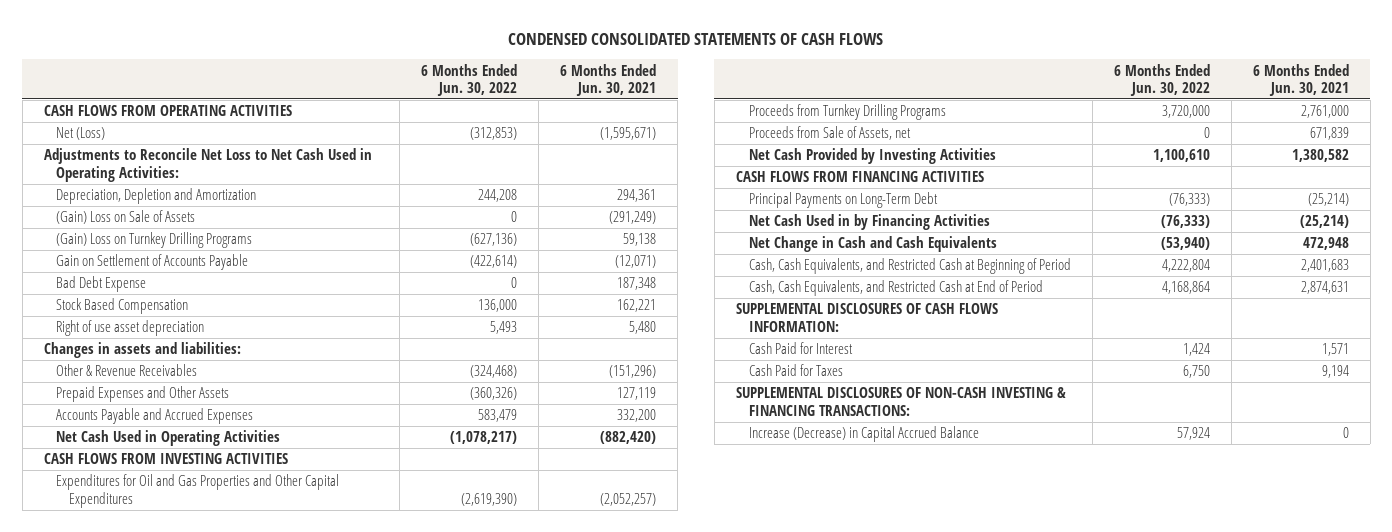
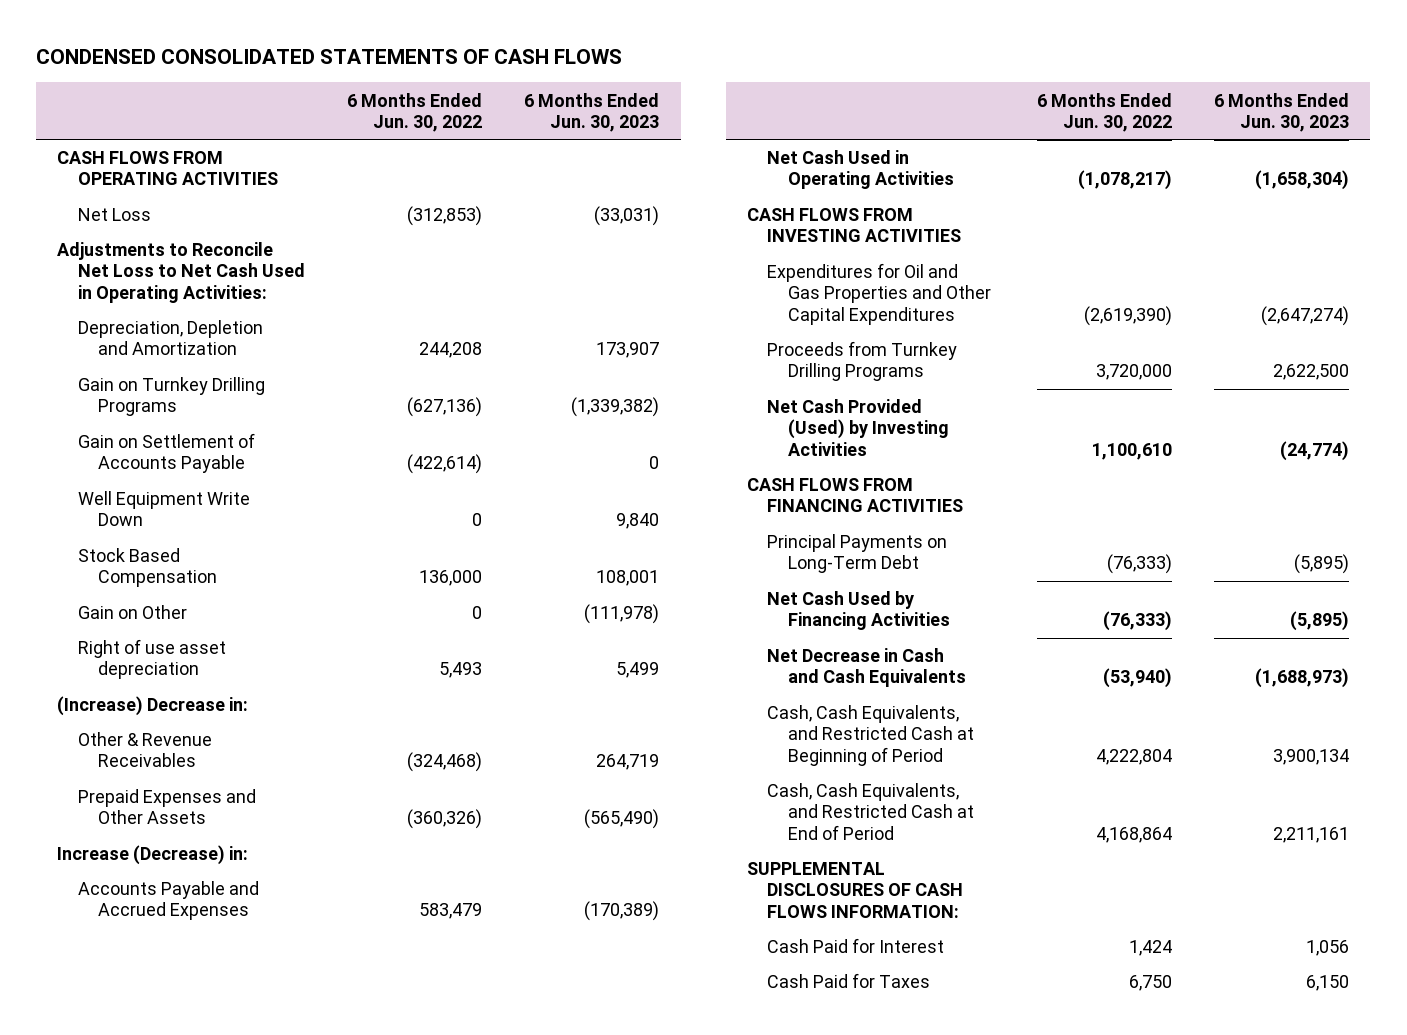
[560,63,657,97] 6 Months Ended Jun. 30, 2021 -> none
none -> [524,92,660,132] 6 Months Ended Jun. 30, 2023
[56,127,106,141] Net (Loss) -> [77,208,151,222] Net Loss
[56,210,196,225] (Gain) Loss on Sale of Assets -> none
[56,232,253,249] (Gain) Loss on Turnkey Drilling Programs -> [77,377,265,417] Gain on Turnkey Drilling Programs
[56,276,147,293] Bad Debt Expense -> none
none -> [77,491,250,527] Well Equipment Write Down
none -> [77,605,187,620] Gain on Other
[43,342,241,359] Changes in assets and liabilities: -> none
none -> [57,696,249,717] (Increase) Decrease in:
none -> [57,845,249,866] Increase (Decrease) in:
[748,126,911,141] Proceeds from Sale of Assets, net -> none
[748,148,996,165] Net Cash Provided by Investing Activities -> [767,399,949,456] Net Cash Provided (Used) by Investing Activities
[748,214,990,231] Net Cash Used in by Financing Activities -> [767,591,950,631] Net Cash Used by Financing Activities
[748,236,997,253] Net Change in Cash and Cash Equivalents -> [767,648,966,688] Net Decrease in Cash and Cash Equivalents
[736,387,1067,416] SUPPLEMENTAL DISCLOSURES OF NON-CASH INVESTING & FINANCING TRANSACTIONS: -> none
[748,426,979,443] Increase (Decrease) in Capital Accrued Balance -> none

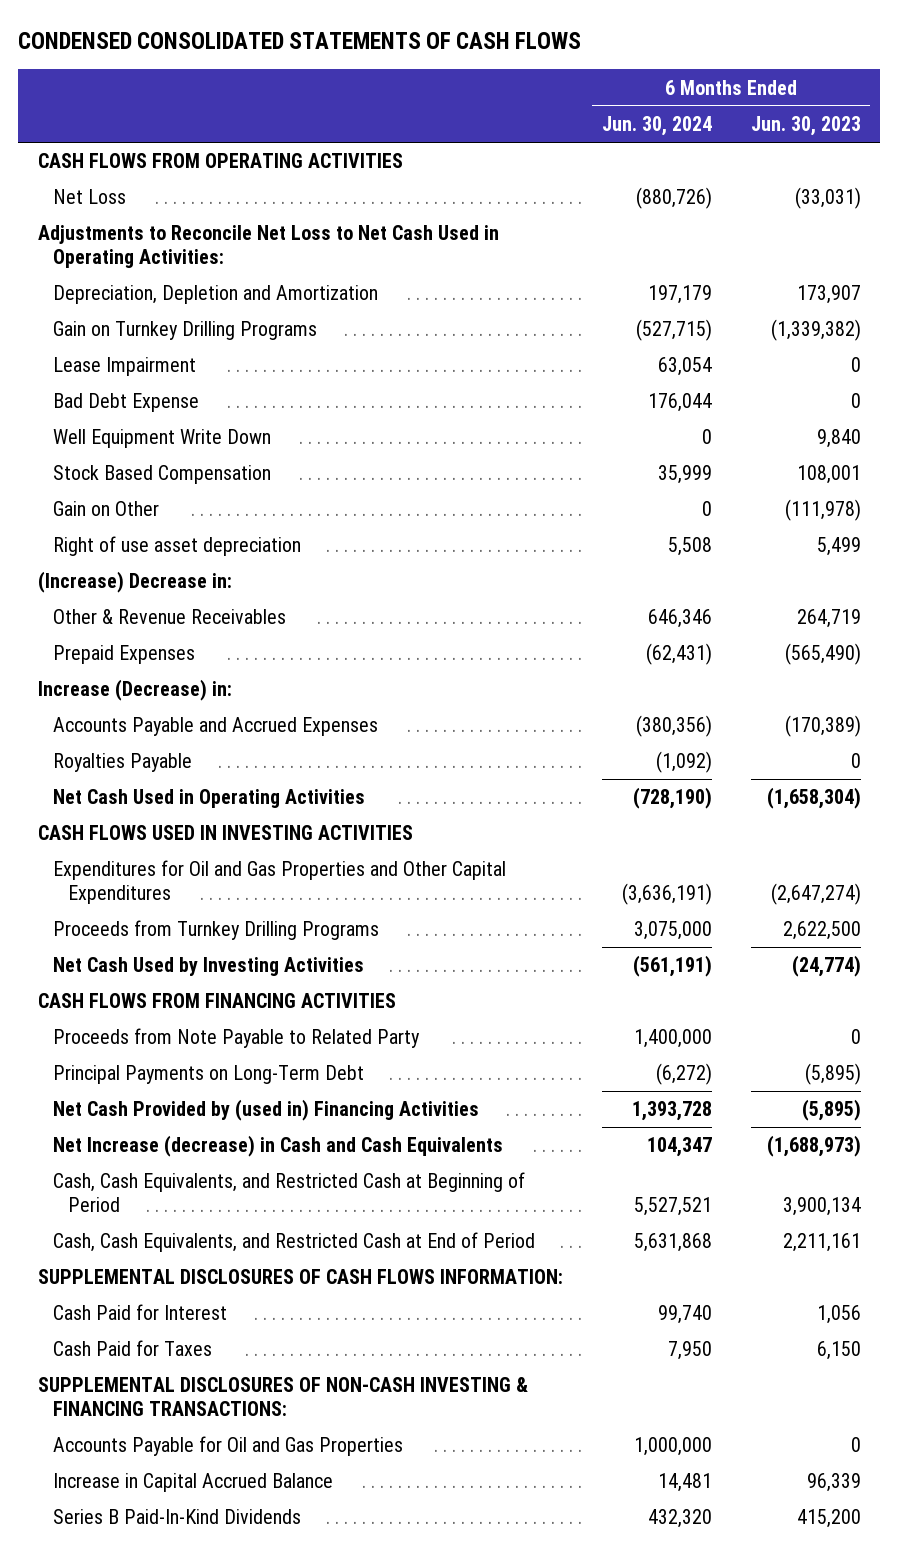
[347,92,483,132] 6 Months Ended Jun. 30, 2022 -> none
none -> [601,116,712,137] Jun. 30, 2024
[77,433,255,474] Gain on Settlement of Accounts Payable -> none
none -> [52,357,196,377] Lease Impairment
none -> [52,393,199,413] Bad Debt Expense
[77,789,256,825] Prepaid Expenses and Other Assets -> [52,645,195,665] Prepaid Expenses
none -> [52,753,192,773] Royalties Payable
[747,208,962,243] CASH FLOWS FROM INVESTING ACTIVITIES -> [37,825,413,841] CASH FLOWS USED IN INVESTING ACTIVITIES
[767,399,949,456] Net Cash Provided (Used) by Investing Activities -> [52,957,364,977] Net Cash Used by Investing Activities
none -> [52,1028,420,1049] Proceeds from Note Payable to Related Party
[767,591,950,631] Net Cash Used by Financing Activities -> [52,1099,479,1122] Net Cash Provided by (used in) Financing Activities
[767,648,966,688] Net Decrease in Cash and Cash Equivalents -> [52,1135,503,1158] Net Increase (decrease) in Cash and Cash Equivalents
none -> [37,1377,528,1416] SUPPLEMENTAL DISCLOSURES OF NON-CASH INVESTING & FINANCING TRANSACTIONS:
none -> [52,1436,403,1457] Accounts Payable for Oil and Gas Properties
none -> [52,1473,333,1493] Increase in Capital Accrued Balance
none -> [52,1509,301,1525] Series B Paid-In-Kind Dividends

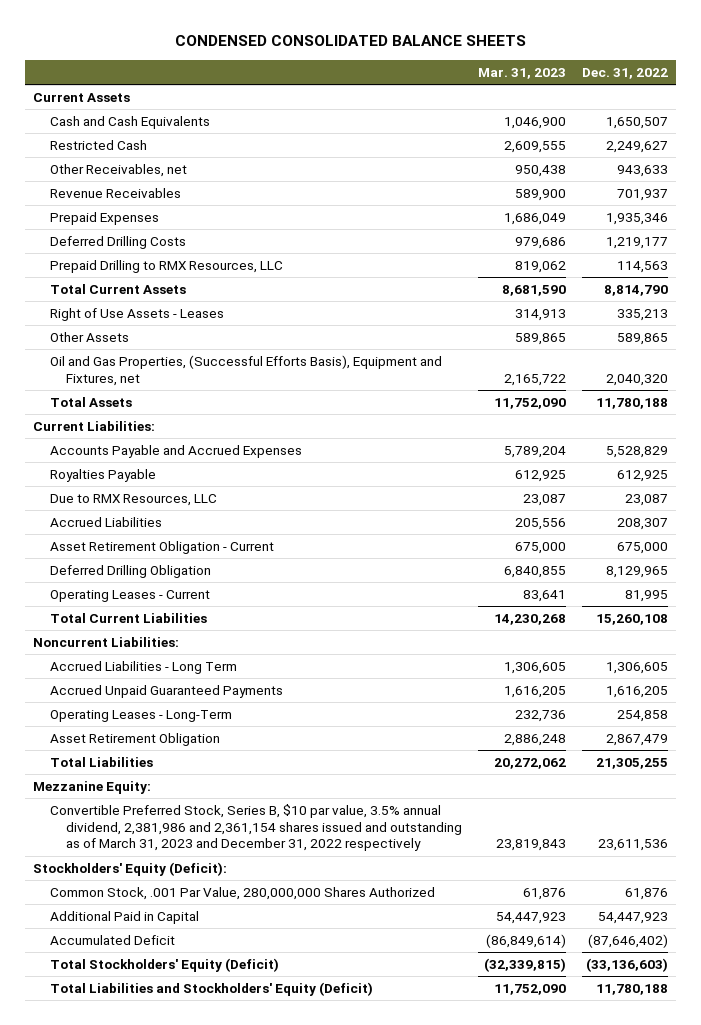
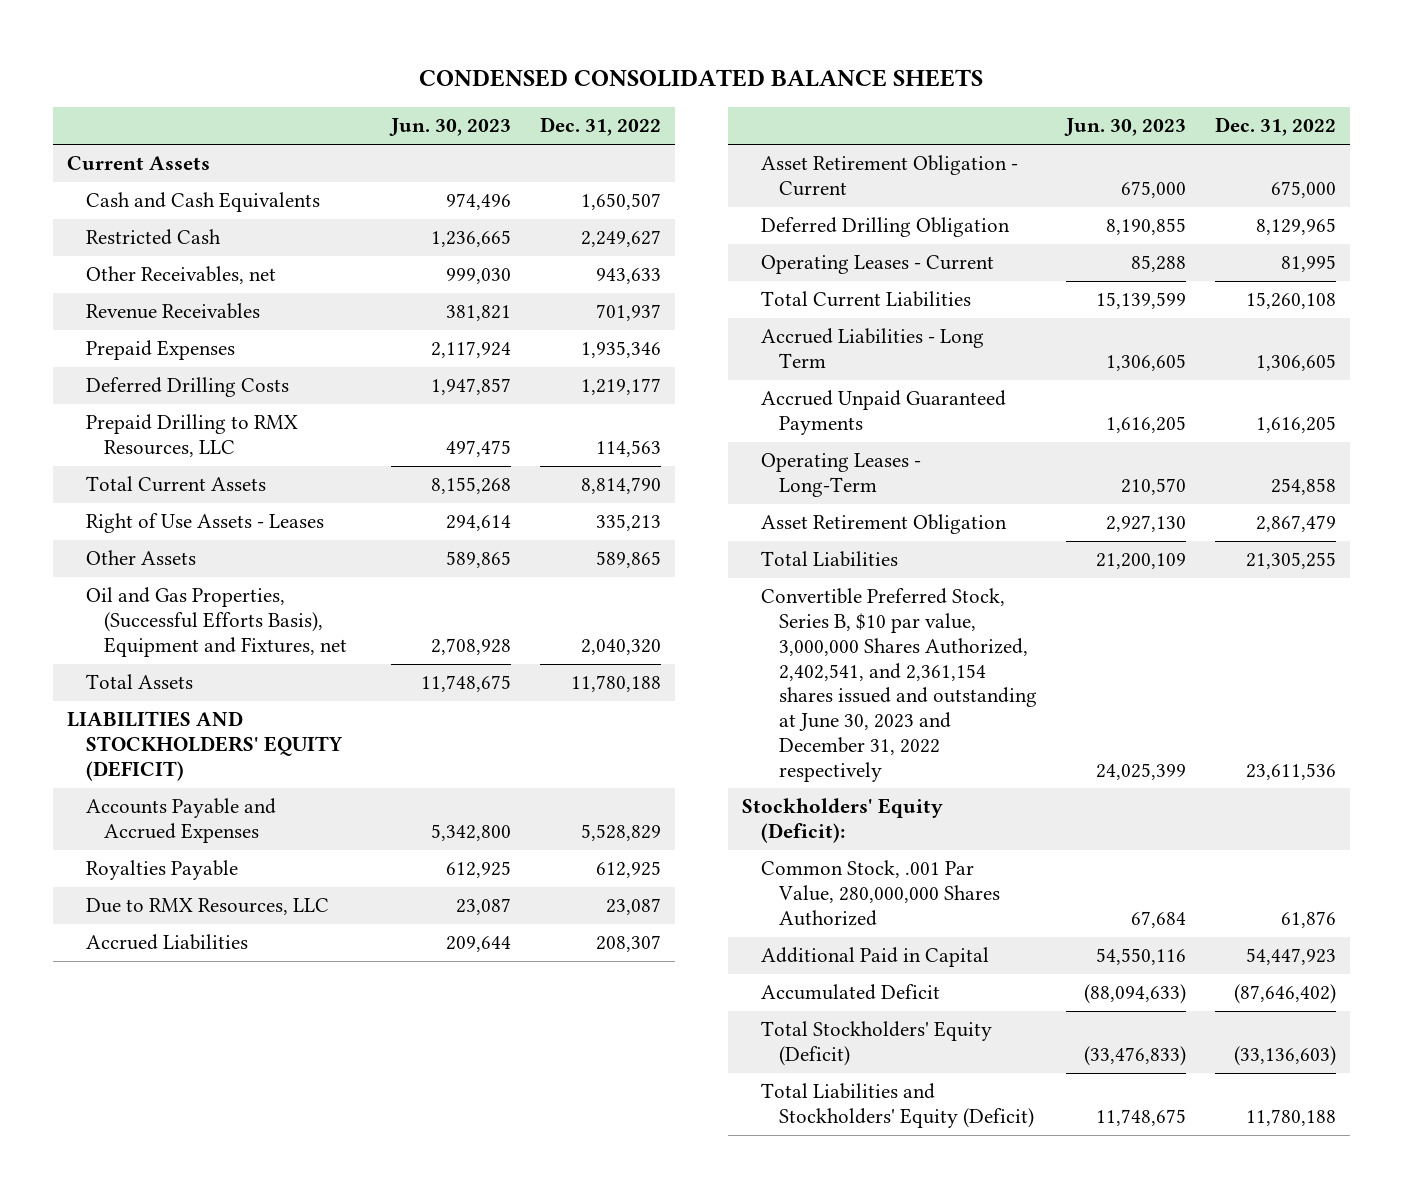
[478,67,567,79] Mar. 31, 2023 -> none
none -> [388,118,511,137] Jun. 30, 2023
[33,420,156,431] Current Liabilities: -> none
none -> [67,711,343,781] LIABILITIES AND STOCKHOLDERS' EQUITY (DEFICIT)
[33,636,180,647] Noncurrent Liabilities: -> none
[33,780,152,794] Mezzanine Equity: -> none
[49,803,462,852] Convertible Preferred Stock, Series B, $10 par value, 3.5% annual dividend, 2,381,986 and 2,361,154 shares issued and outstanding as of March 31, 2023 and December 31, 2022 respectively -> [760,588,1038,782] Convertible Preferred Stock, Series B, $10 par value, 3,000,000 Shares Authorized, 2,402,541, and 2,361,154 shares issued and outstanding at June 30, 2023 and December 31, 2022 respectively

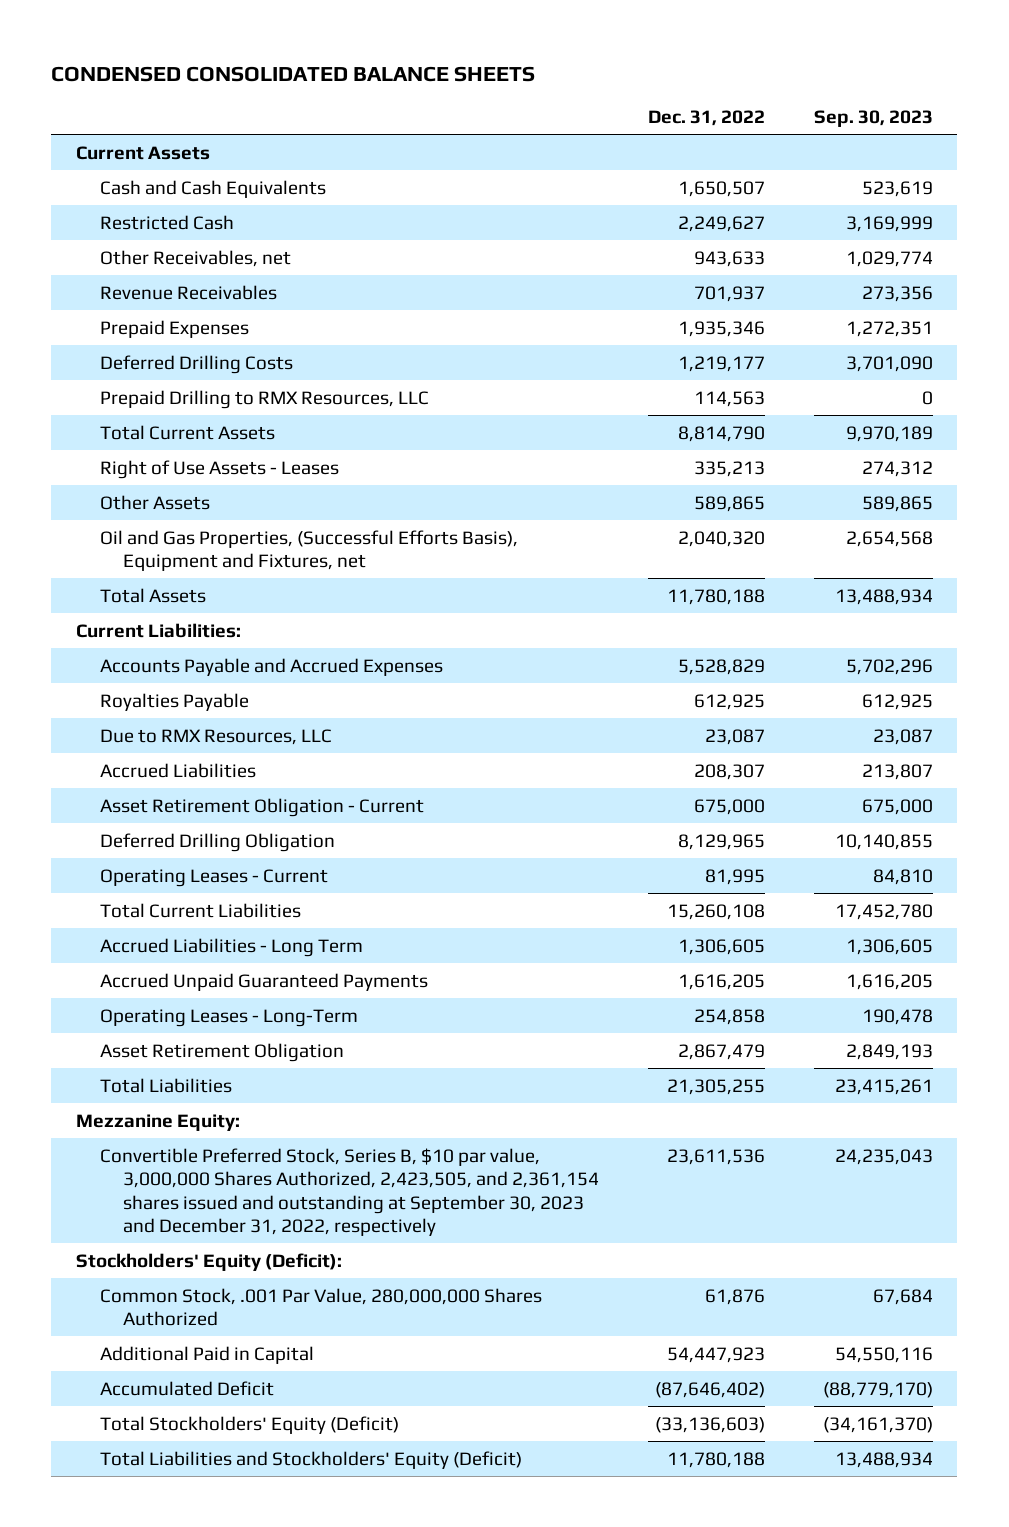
[388,118,511,137] Jun. 30, 2023 -> none
none -> [813,109,933,127] Sep. 30, 2023
[67,711,343,781] LIABILITIES AND STOCKHOLDERS' EQUITY (DEFICIT) -> none
none -> [75,622,241,638] Current Liabilities:
none -> [75,1113,240,1131] Mezzanine Equity:
[760,588,1038,782] Convertible Preferred Stock, Series B, $10 par value, 3,000,000 Shares Authorized, 2,402,541, and 2,361,154 shares issued and outstanding at June 30, 2023 and December 31, 2022 respectively -> [99,1147,600,1237] Convertible Preferred Stock, Series B, $10 par value, 3,000,000 Shares Authorized, 2,423,505, and 2,361,154 shares issued and outstanding at September 30, 2023 and December 31, 2022, respectively

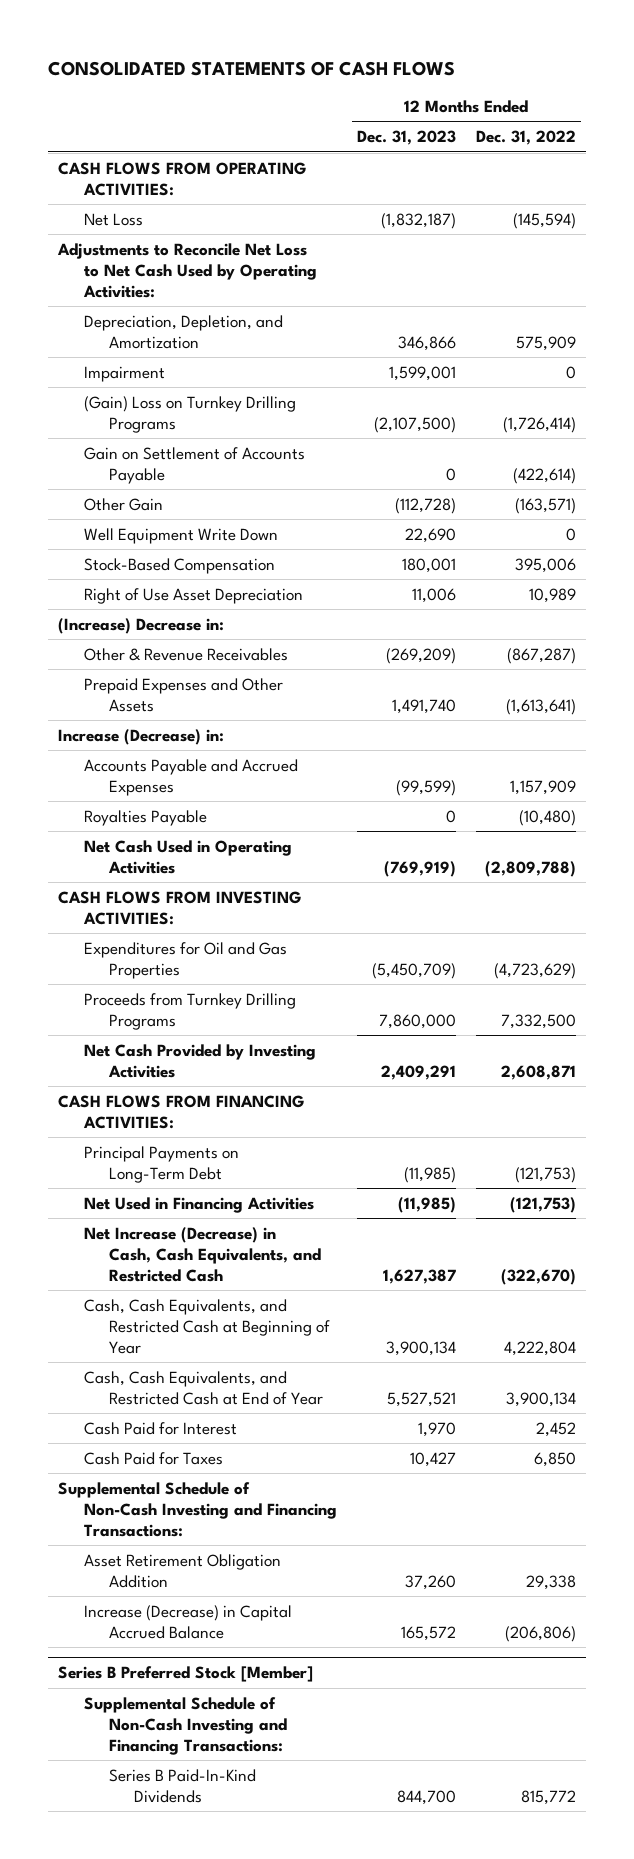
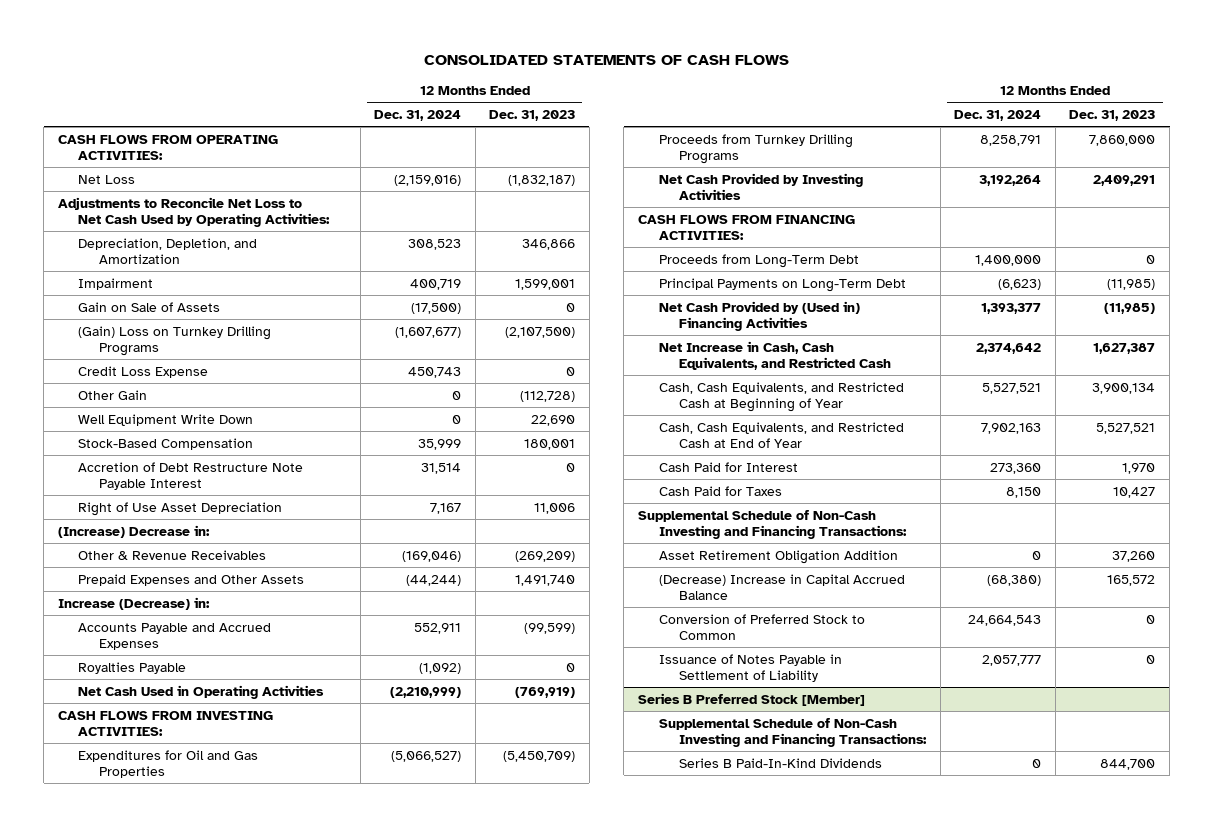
[475,130,576,146] Dec. 31, 2022 -> none
none -> [374,110,462,122] Dec. 31, 2024
none -> [78,301,221,312] Gain on Sale of Assets
[83,446,305,484] Gain on Settlement of Accounts Payable -> none
none -> [78,365,209,378] Credit Loss Expense
none -> [78,461,304,490] Accretion of Debt Restructure Note Payable Interest
none -> [658,253,859,268] Proceeds from Long-Term Debt
[83,1196,314,1213] Net Used in Financing Activities -> [658,300,860,331] Net Cash Provided by (Used in) Financing Activities
[83,1226,321,1282] Net Increase (Decrease) in Cash, Cash Equivalents, and Restricted Cash -> [658,340,892,370] Net Increase in Cash, Cash Equivalents, and Restricted Cash
[83,1604,292,1639] Increase (Decrease) in Capital Accrued Balance -> [658,573,905,600] (Decrease) Increase in Capital Accrued Balance
none -> [658,613,865,640] Conversion of Preferred Stock to Common
none -> [658,653,842,682] Issuance of Notes Payable in Settlement of Liability

